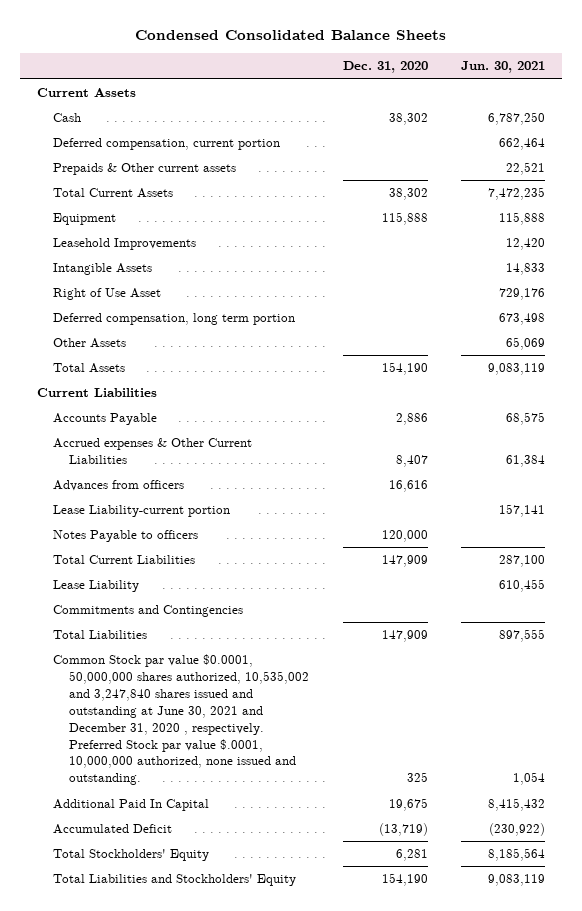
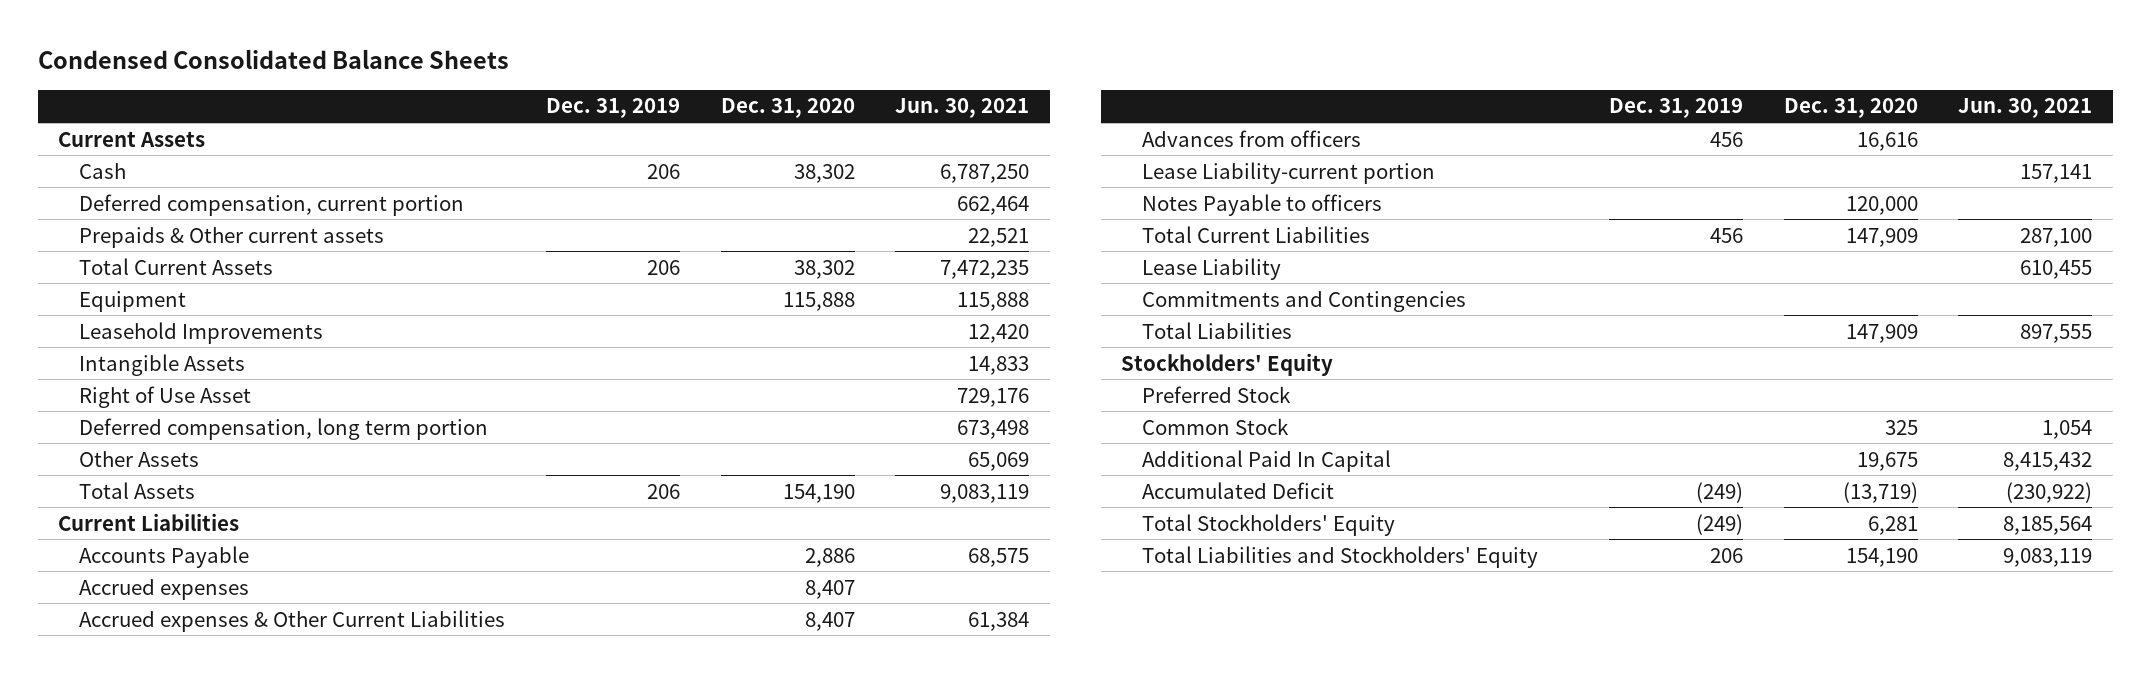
none -> [546,98,681,119] Dec. 31, 2019
none -> [79,578,250,600] Accrued expenses
none -> [1120,352,1333,376] Stockholders' Equity
none -> [1142,385,1292,403] Preferred Stock
[53,654,310,786] Common Stock par value $0.0001, 50,000,000 shares authorized, 10,535,002 and 3,247,840 shares issued and outstanding at June 30, 2021 and December 31, 2020 , respectively. Preferred Stock par value $.0001, 10,000,000 authorized, none issued and outstanding. -> [1142,417,1290,435] Common Stock

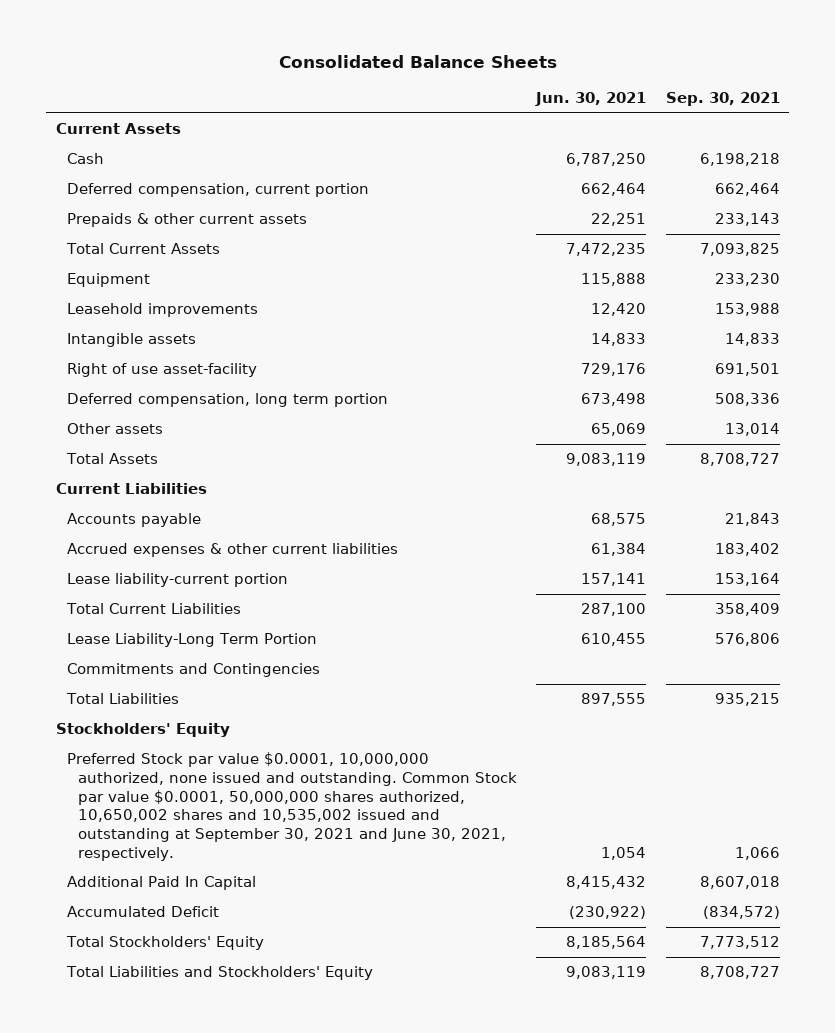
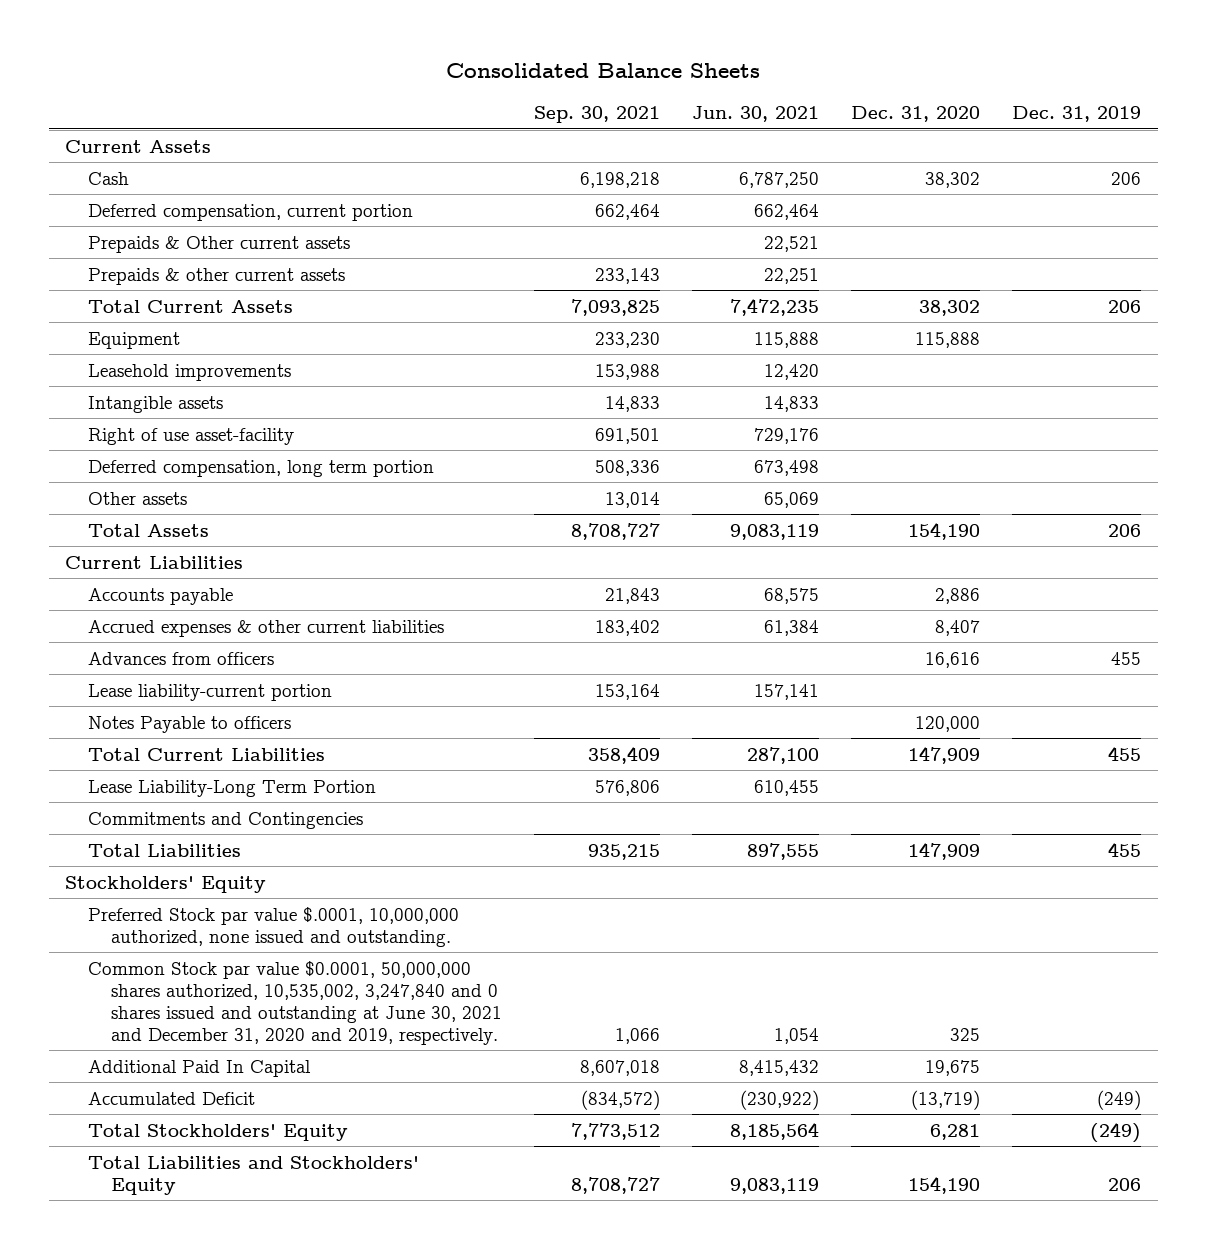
none -> [851,106,981,123] Dec. 31, 2020
none -> [1012,106,1142,123] Dec. 31, 2019
none -> [87,235,350,253] Prepaids & Other current assets
none -> [87,651,274,665] Advances from officers
none -> [87,715,291,733] Notes Payable to officers
none -> [87,906,459,947] Preferred Stock par value $.0001, 10,000,000 authorized, none issued and outstanding.
[66,752,518,861] Preferred Stock par value $0.0001, 10,000,000 authorized, none issued and outstanding. Common Stock par value $0.0001, 50,000,000 shares authorized, 10,650,002 shares and 10,535,002 issued and outstanding at September 30, 2021 and June 30, 2021, respectively. -> [87,960,502,1045] Common Stock par value $0.0001, 50,000,000 shares authorized, 10,535,002, 3,247,840 and 0 shares issued and outstanding at June 30, 2021 and December 31, 2020 and 2019, respectively.

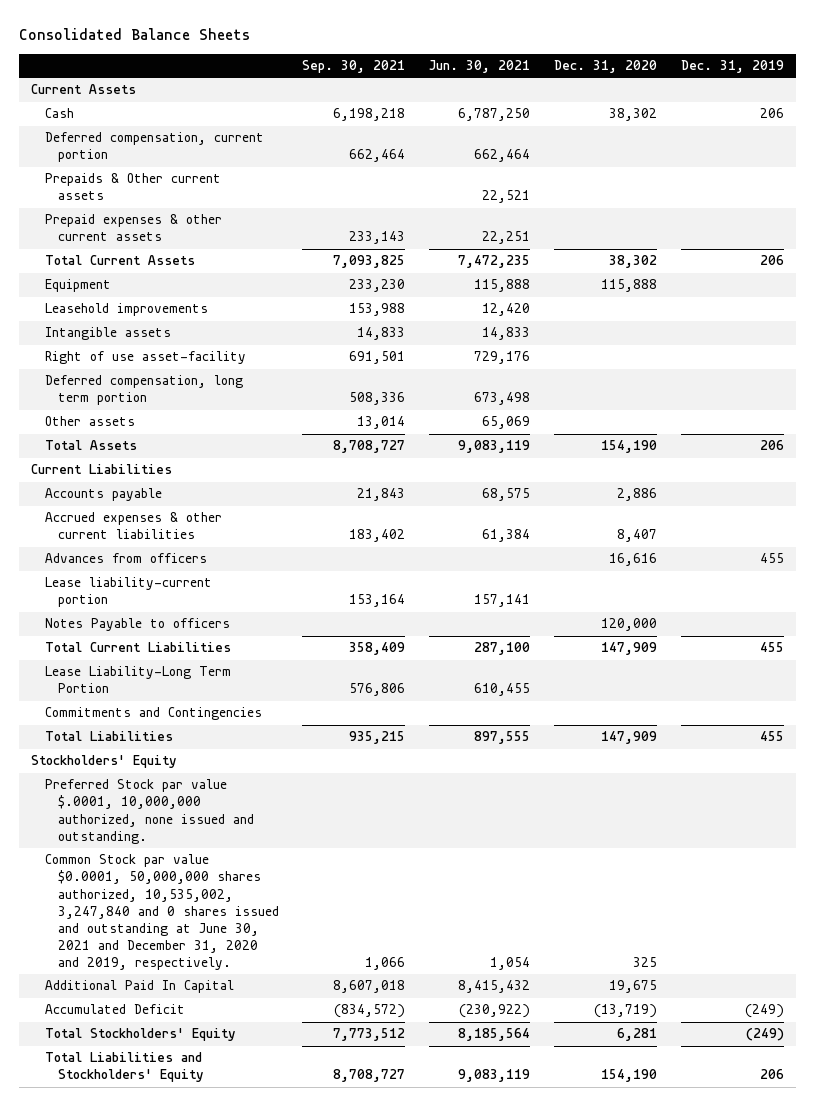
[87,267,345,285] Prepaids & other current assets -> [44,214,222,242] Prepaid expenses & other current assets

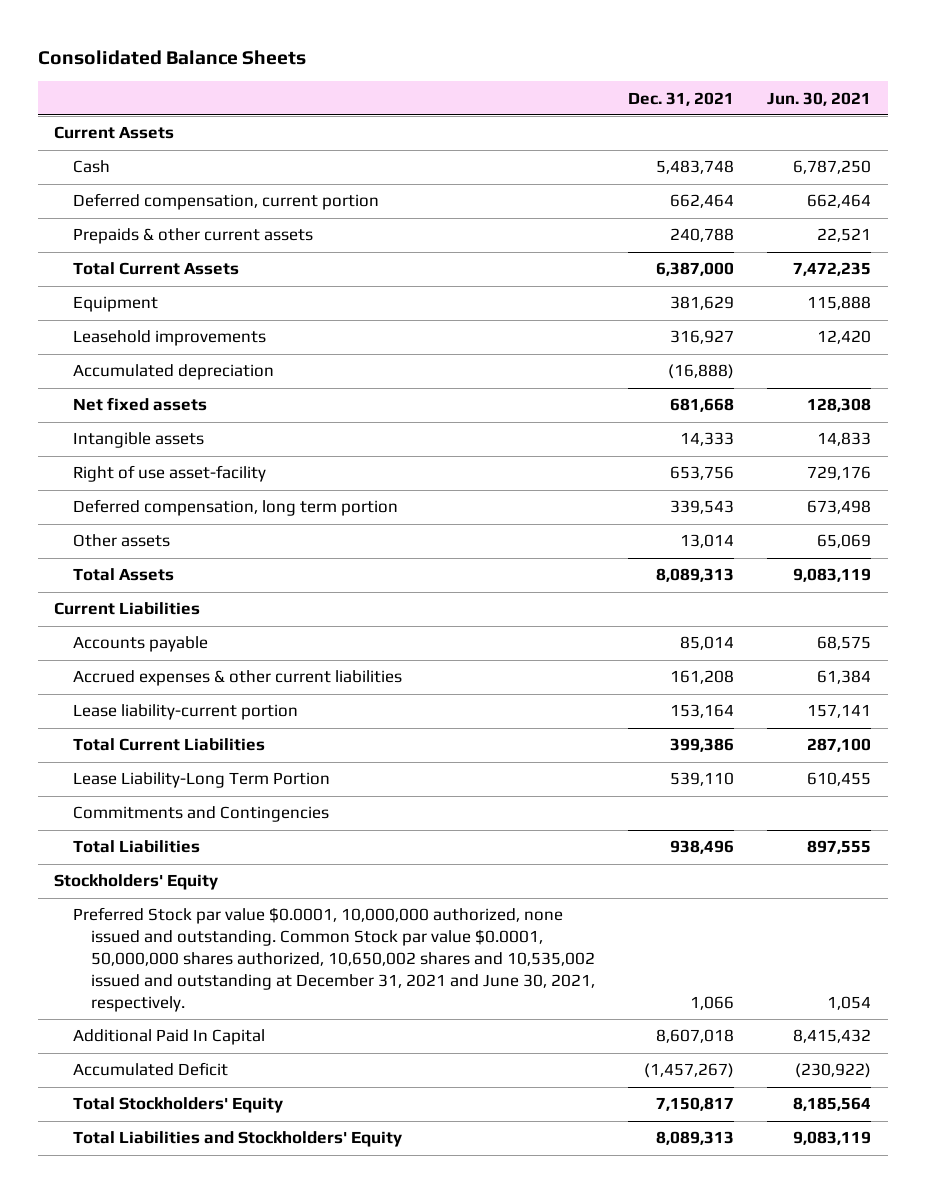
[302,60,406,74] Sep. 30, 2021 -> none
[554,60,658,74] Dec. 31, 2020 -> none
[680,60,784,74] Dec. 31, 2019 -> none
none -> [628,91,735,106] Dec. 31, 2021
[44,173,221,201] Prepaids & Other current assets -> none
[44,214,222,242] Prepaid expenses & other current assets -> [72,228,313,245] Prepaids & other current assets
[482,231,531,245] 22,251 -> [817,228,872,243] 22,521
none -> [72,364,274,381] Accumulated depreciation
none -> [72,397,207,412] Net fixed assets
[44,553,207,564] Advances from officers -> none
[44,618,230,632] Notes Payable to officers -> none
[44,779,254,844] Preferred Stock par value $.0001, 10,000,000 authorized, none issued and outstanding. -> none
[44,854,279,970] Common Stock par value $0.0001, 50,000,000 shares authorized, 10,535,002, 3,247,840 and 0 shares issued and outstanding at June 30, 2021 and December 31, 2020 and 2019, respectively. -> [72,907,596,1012] Preferred Stock par value $0.0001, 10,000,000 authorized, none issued and outstanding. Common Stock par value $0.0001, 50,000,000 shares authorized, 10,650,002 shares and 10,535,002 issued and outstanding at December 31, 2021 and June 30, 2021, respectively.

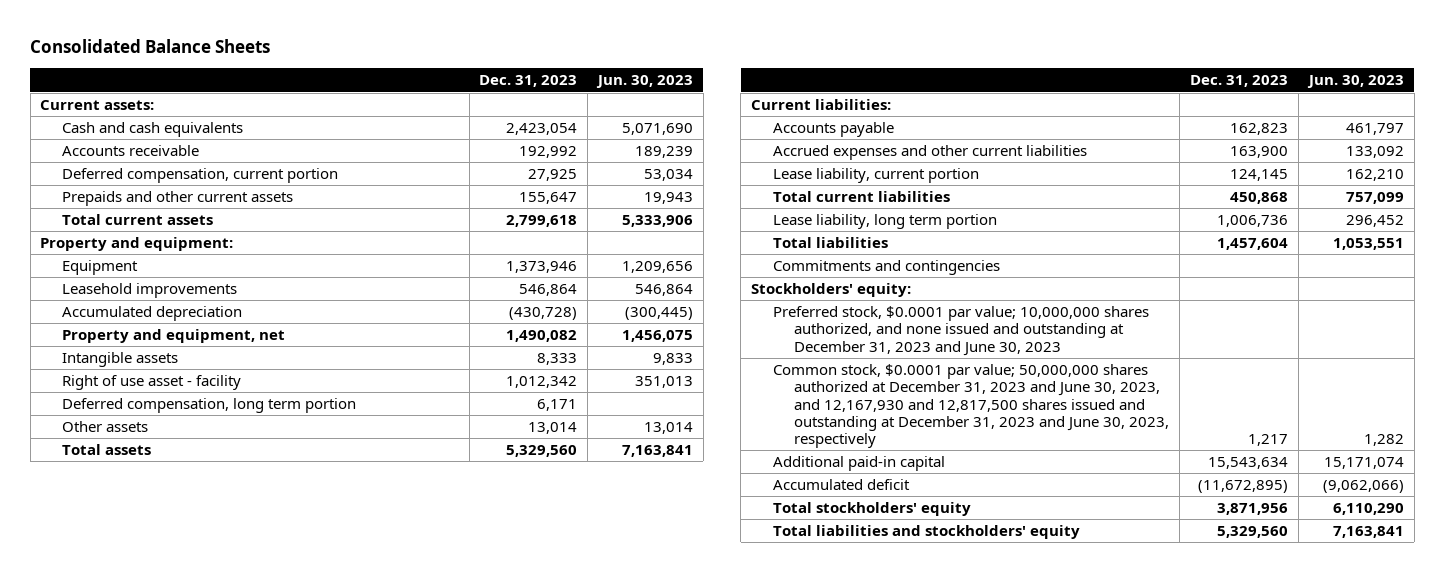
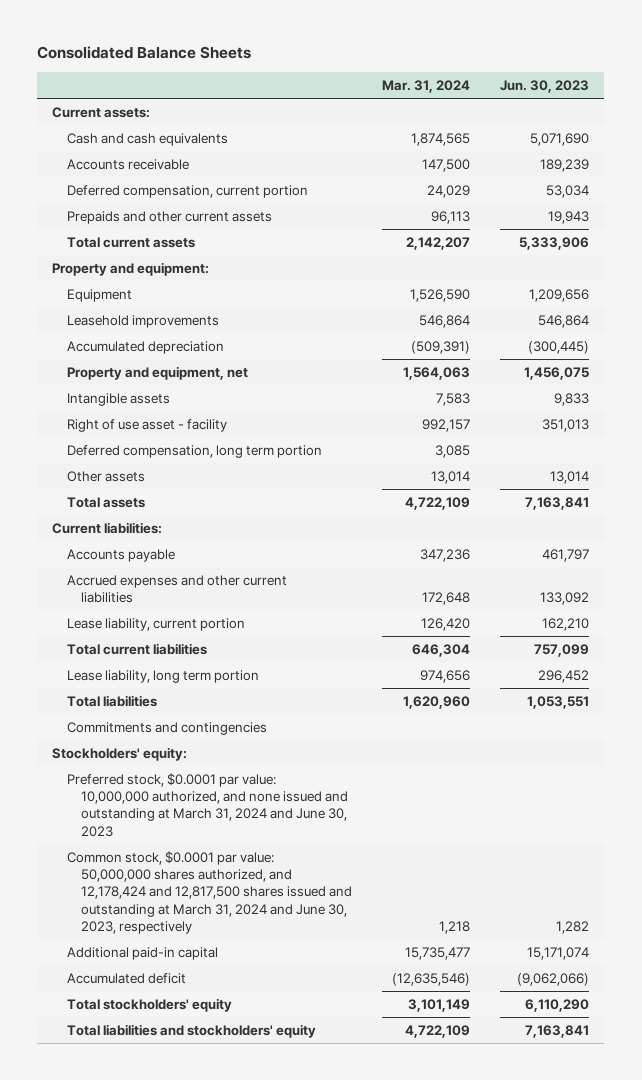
[479,75,578,88] Dec. 31, 2023 -> none
none -> [382,80,471,94] Mar. 31, 2024
[772,306,1149,356] Preferred stock, $0.0001 par value; 10,000,000 shares authorized, and none issued and outstanding at December 31, 2023 and June 30, 2023 -> [66,772,349,837] Preferred stock, $0.0001 par value: 10,000,000 authorized, and none issued and outstanding at March 31, 2024 and June 30, 2023
[772,364,1170,448] Common stock, $0.0001 par value; 50,000,000 shares authorized at December 31, 2023 and June 30, 2023, and 12,167,930 and 12,817,500 shares issued and outstanding at December 31, 2023 and June 30, 2023, respectively -> [66,850,353,934] Common stock, $0.0001 par value: 50,000,000 shares authorized, and 12,178,424 and 12,817,500 shares issued and outstanding at March 31, 2024 and June 30, 2023, respectively

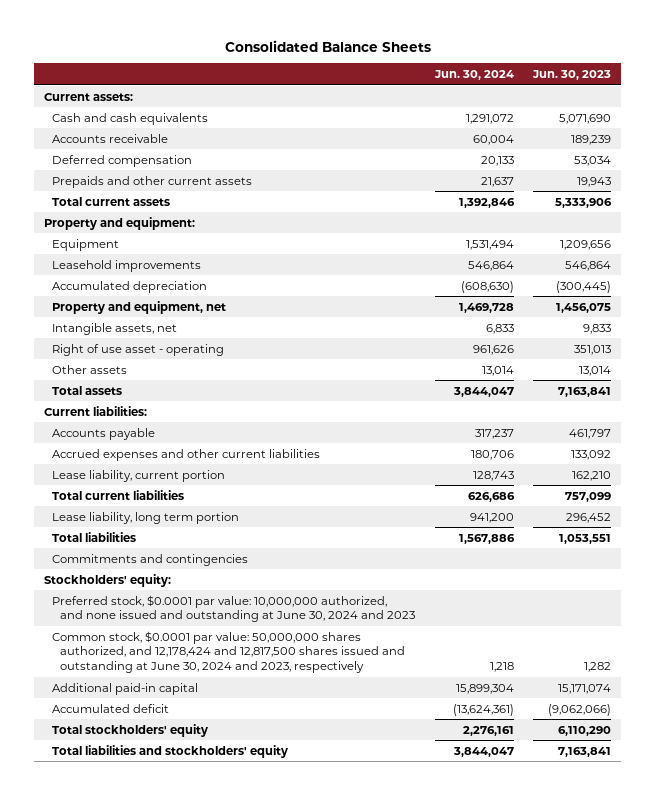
[382,80,471,94] Mar. 31, 2024 -> none
none -> [433,70,514,81] Jun. 30, 2024
[66,184,308,198] Deferred compensation, current portion -> [52,154,193,167] Deferred compensation
[66,444,322,458] Deferred compensation, long term portion -> none
[66,392,170,406] Intangible assets -> [52,322,178,335] Intangible assets, net
[66,418,227,432] Right of use asset - facility -> [52,343,225,356] Right of use asset - operating
[66,772,349,837] Preferred stock, $0.0001 par value: 10,000,000 authorized, and none issued and outstanding at March 31, 2024 and June 30, 2023 -> [52,594,416,623] Preferred stock, $0.0001 par value: 10,000,000 authorized, and none issued and outstanding at June 30, 2024 and 2023
[66,850,353,934] Common stock, $0.0001 par value: 50,000,000 shares authorized, and 12,178,424 and 12,817,500 shares issued and outstanding at March 31, 2024 and June 30, 2023, respectively -> [52,630,406,674] Common stock, $0.0001 par value: 50,000,000 shares authorized, and 12,178,424 and 12,817,500 shares issued and outstanding at June 30, 2024 and 2023, respectively

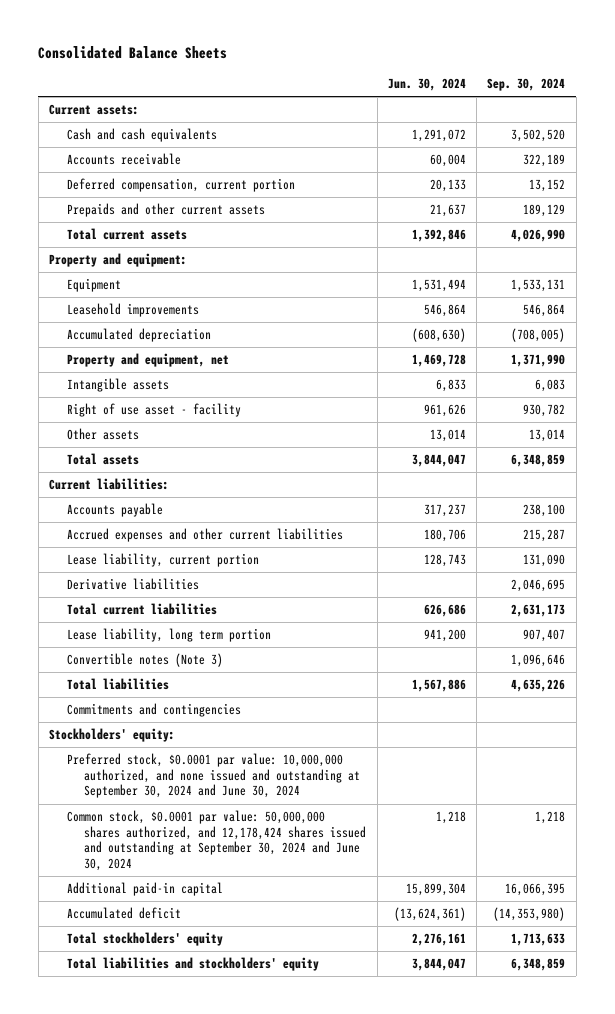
[532,70,612,81] Jun. 30, 2023 -> none
none -> [487,78,566,92] Sep. 30, 2024
[52,154,193,167] Deferred compensation -> [66,178,295,193] Deferred compensation, current portion
[52,322,178,335] Intangible assets, net -> [66,378,169,393] Intangible assets
[52,343,225,356] Right of use asset - operating -> [66,403,241,418] Right of use asset - facility
none -> [66,578,199,591] Derivative liabilities
none -> [66,653,223,668] Convertible notes (Note 3)
[52,594,416,623] Preferred stock, $0.0001 par value: 10,000,000 authorized, and none issued and outstanding at June 30, 2024 and 2023 -> [66,753,361,799] Preferred stock, $0.0001 par value: 10,000,000 authorized, and none issued and outstanding at September 30, 2024 and June 30, 2024
[52,630,406,674] Common stock, $0.0001 par value: 50,000,000 shares authorized, and 12,178,424 and 12,817,500 shares issued and outstanding at June 30, 2024 and 2023, respectively -> [66,810,367,872] Common stock, $0.0001 par value: 50,000,000 shares authorized, and 12,178,424 shares issued and outstanding at September 30, 2024 and June 30, 2024

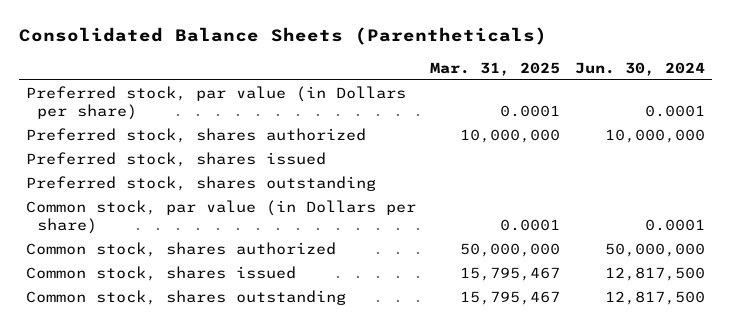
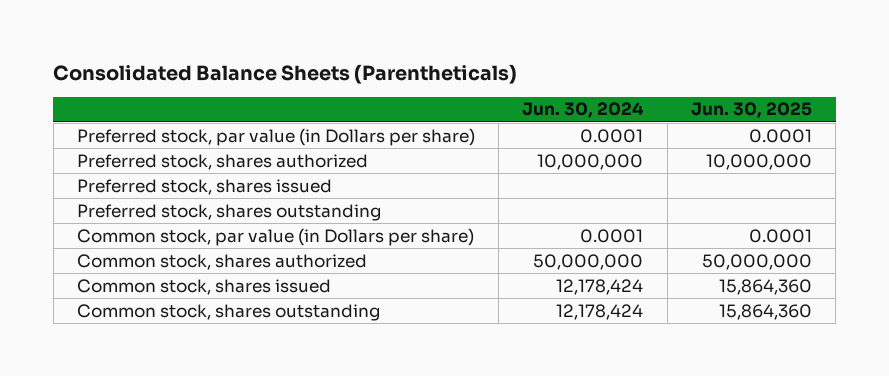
[430,61,561,76] Mar. 31, 2025 -> none
none -> [690,102,812,119] Jun. 30, 2025
[604,267,705,282] 12,817,500 -> [556,278,644,295] 12,178,424
[604,291,705,306] 12,817,500 -> [556,303,644,320] 12,178,424

